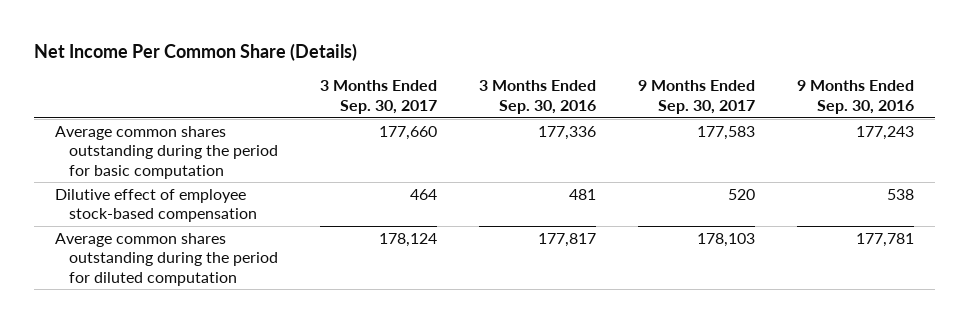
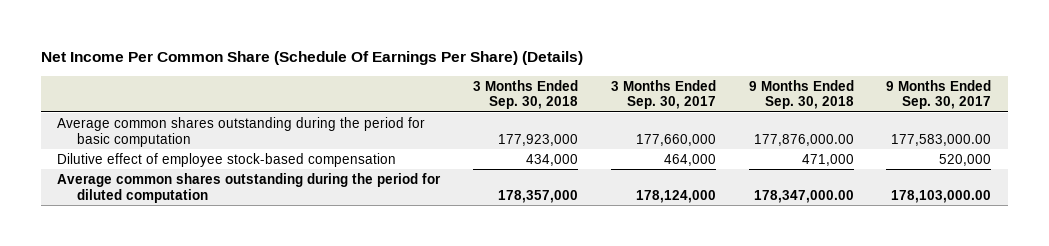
[34,43,358,62] Net Income Per Common Share (Details) -> [40,51,583,66] Net Income Per Common Share (Schedule Of Earnings Per Share) (Details)
[478,80,596,115] 3 Months Ended Sep. 30, 2016 -> none
[797,80,915,115] 9 Months Ended Sep. 30, 2016 -> none
none -> [473,79,579,110] 3 Months Ended Sep. 30, 2018
none -> [748,79,854,110] 9 Months Ended Sep. 30, 2018
[378,125,437,140] 177,660 -> [635,133,716,146] 177,660,000
[697,125,756,140] 177,583 -> [891,133,992,146] 177,583,000.00
[409,188,437,200] 464 -> [663,153,716,166] 464,000
[728,188,756,200] 520 -> [939,153,992,166] 520,000
[378,232,437,247] 178,124 -> [635,189,716,203] 178,124,000
[697,232,756,247] 178,103 -> [891,189,992,203] 178,103,000.00

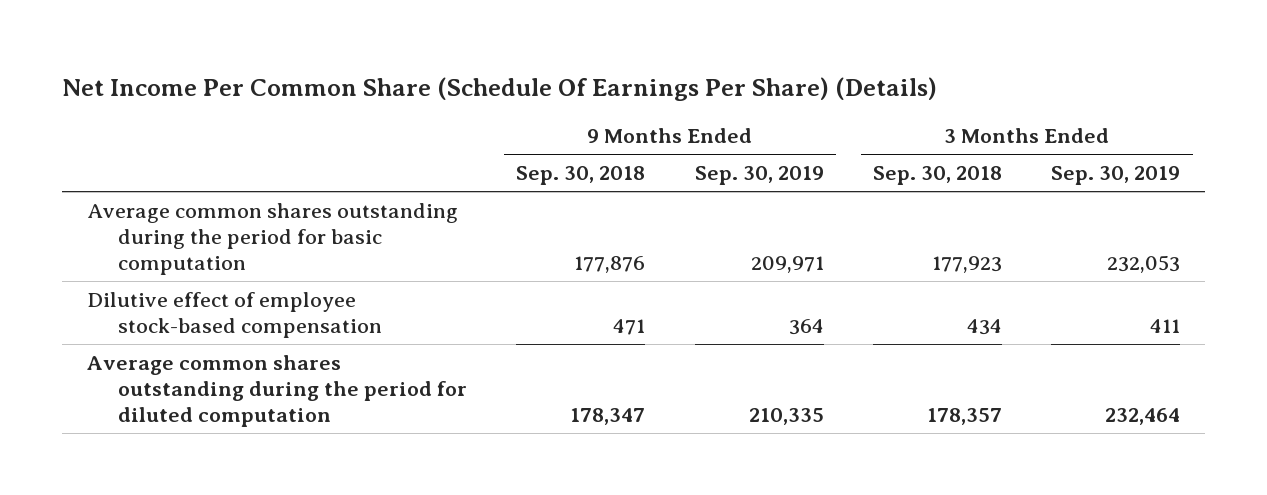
[610,79,716,110] 3 Months Ended Sep. 30, 2017 -> none
[886,79,992,110] 9 Months Ended Sep. 30, 2017 -> none
none -> [694,166,824,186] Sep. 30, 2019
none -> [1051,166,1181,186] Sep. 30, 2019
[498,133,579,146] 177,923,000 -> [931,256,1002,274] 177,923
[753,133,854,146] 177,876,000.00 -> [574,256,646,274] 177,876
[526,153,579,166] 434,000 -> [966,319,1002,336] 434
[801,153,854,166] 471,000 -> [613,319,646,336] 471
[498,189,579,203] 178,357,000 -> [926,408,1002,426] 178,357
[753,189,854,203] 178,347,000.00 -> [570,408,646,426] 178,347

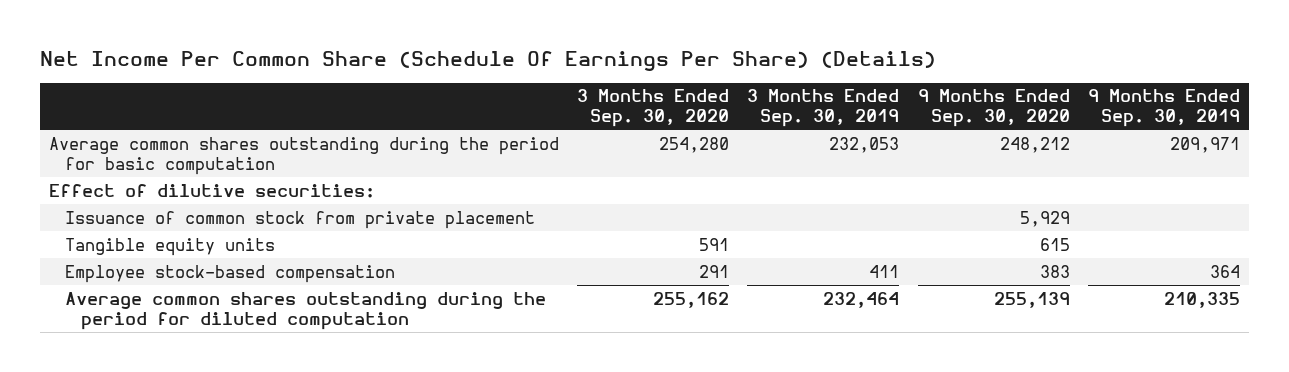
[516,166,646,186] Sep. 30, 2018 -> none
[872,166,1002,186] Sep. 30, 2018 -> none
none -> [577,89,730,128] 3 Months Ended Sep. 30, 2020
none -> [917,89,1070,128] 9 Months Ended Sep. 30, 2020
none -> [49,183,376,198] Effect of dilutive securities:
none -> [65,210,536,229] Issuance of common stock from private placement
none -> [65,237,276,256] Tangible equity units
[86,291,382,339] Dilutive effect of employee stock-based compensation -> [65,264,396,283] Employee stock-based compensation

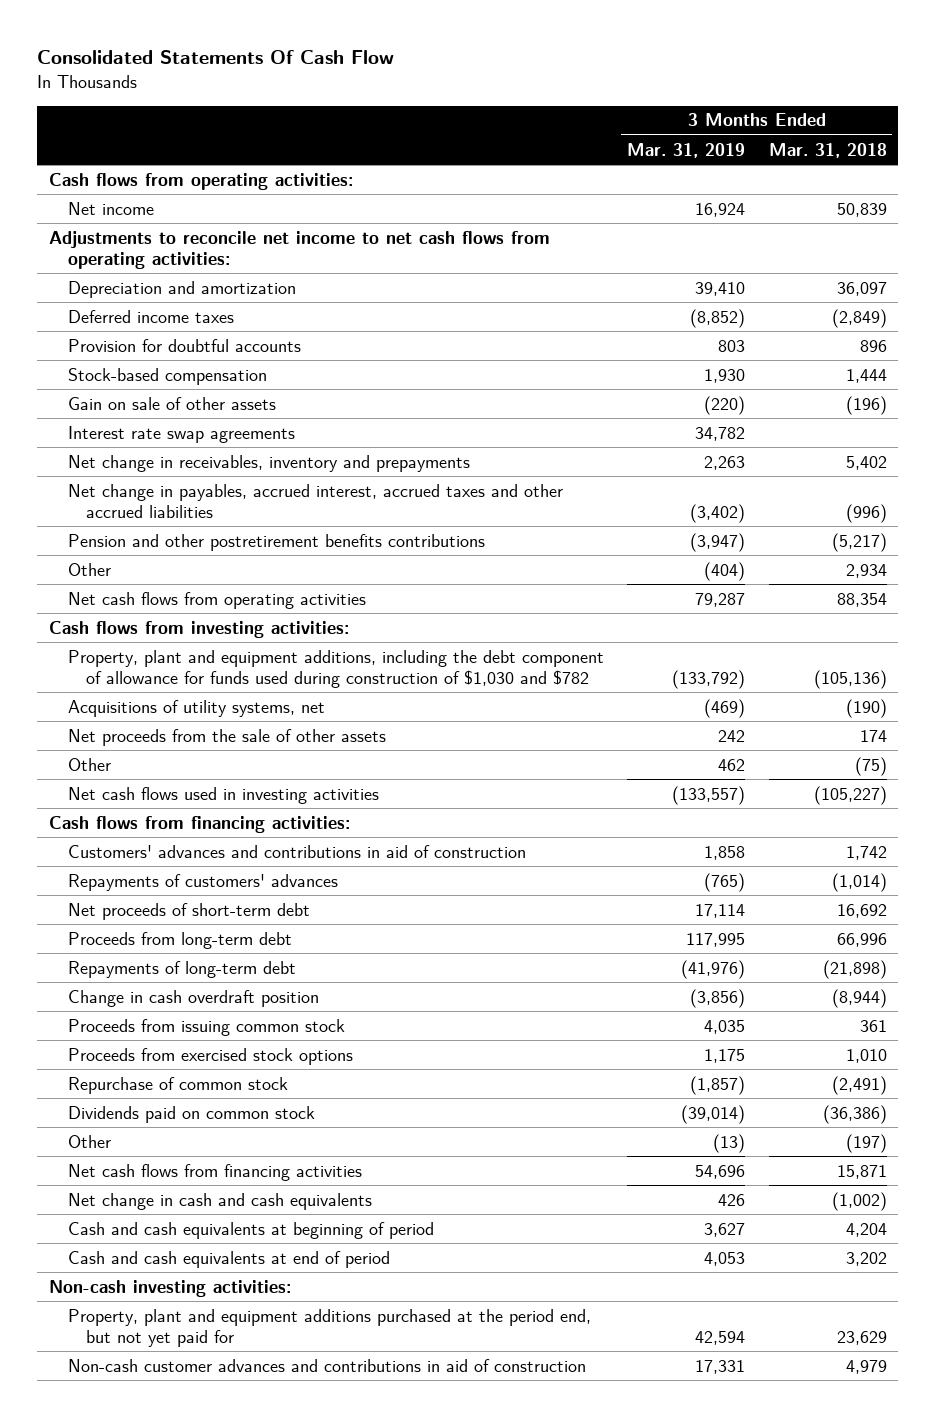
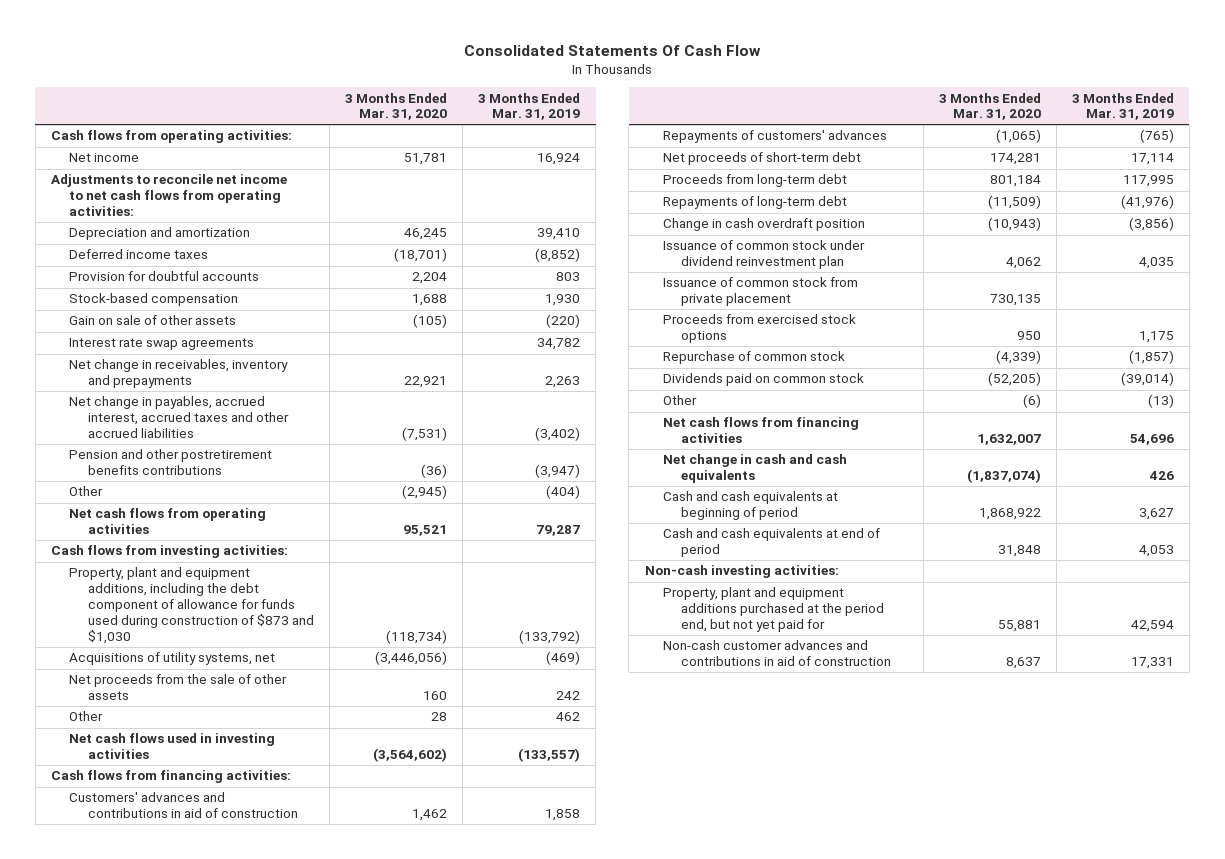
[768,142,887,158] Mar. 31, 2018 -> none
none -> [344,92,447,121] 3 Months Ended Mar. 31, 2020
[67,649,604,688] Property, plant and equipment additions, including the debt component of allowance for funds used during construction of $1,030 and $782 -> [69,567,314,645] Property, plant and equipment additions, including the debt component of allowance for funds used during construction of $873 and $1,030
[67,1018,345,1036] Proceeds from issuing common stock -> [662,240,865,270] Issuance of common stock under dividend reinvestment plan
none -> [662,277,858,307] Issuance of common stock from private placement

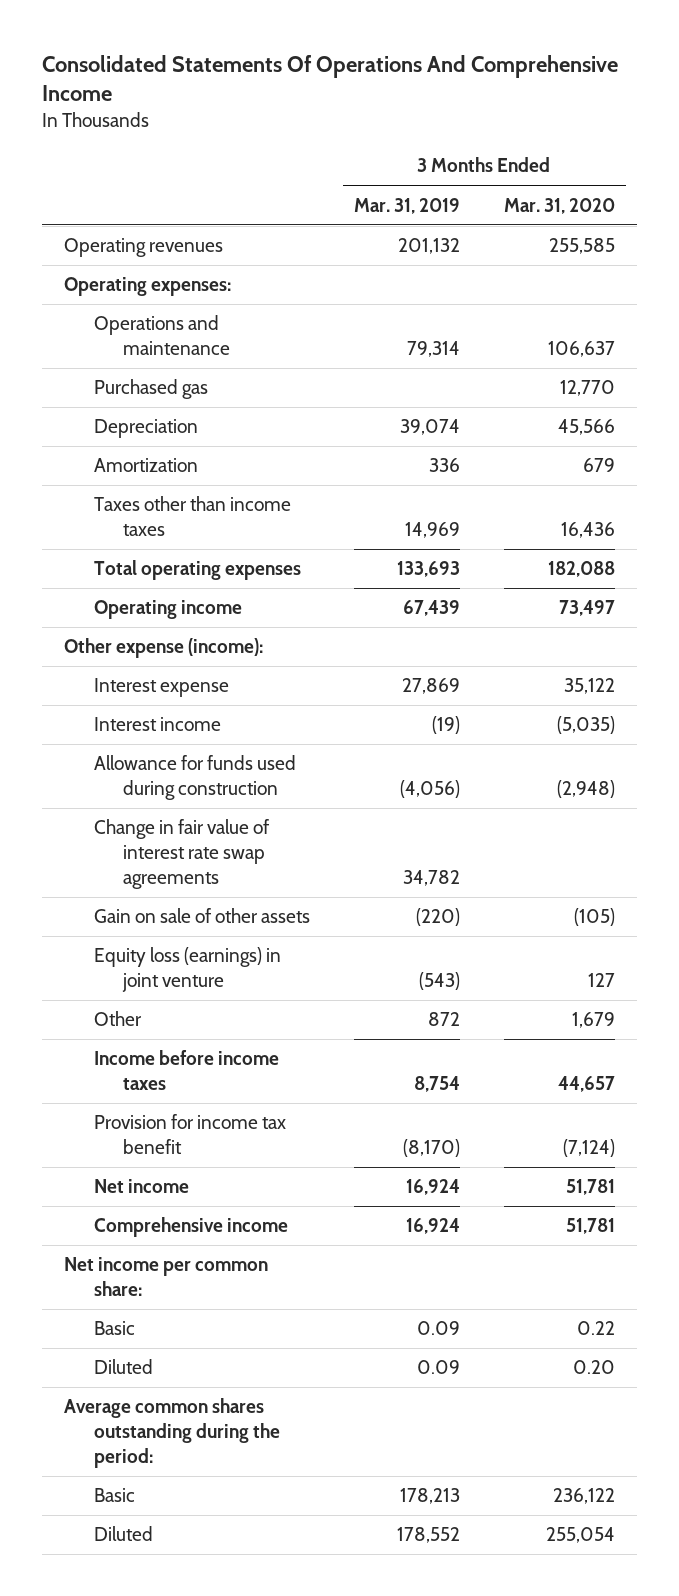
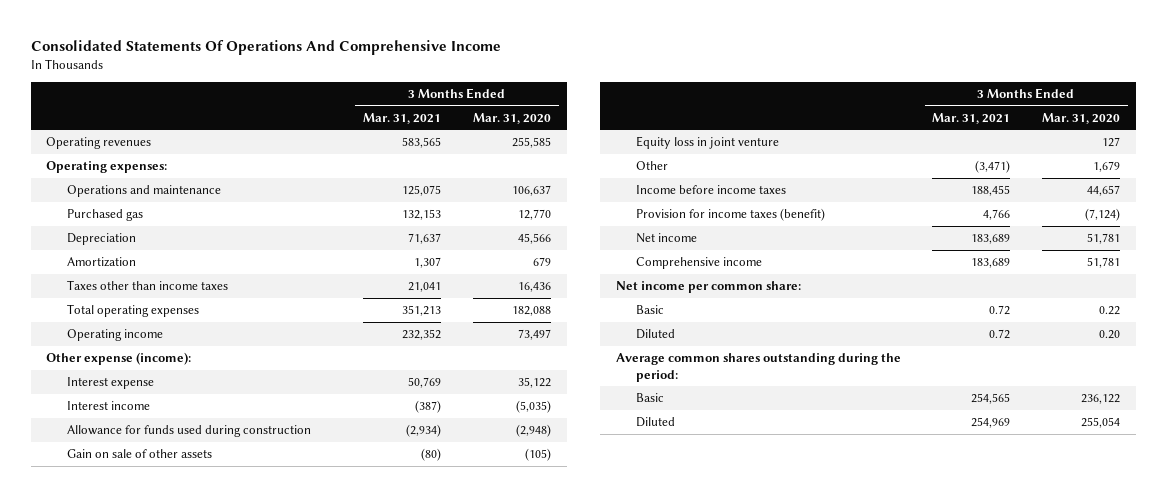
[353,197,460,214] Mar. 31, 2019 -> none
none -> [363,112,442,124] Mar. 31, 2021
[93,819,270,889] Change in fair value of interest rate swap agreements -> none
[93,947,281,992] Equity loss (earnings) in joint venture -> [636,136,780,150] Equity loss in joint venture
[93,1114,286,1154] Provision for income tax benefit -> [636,208,826,222] Provision for income taxes (benefit)

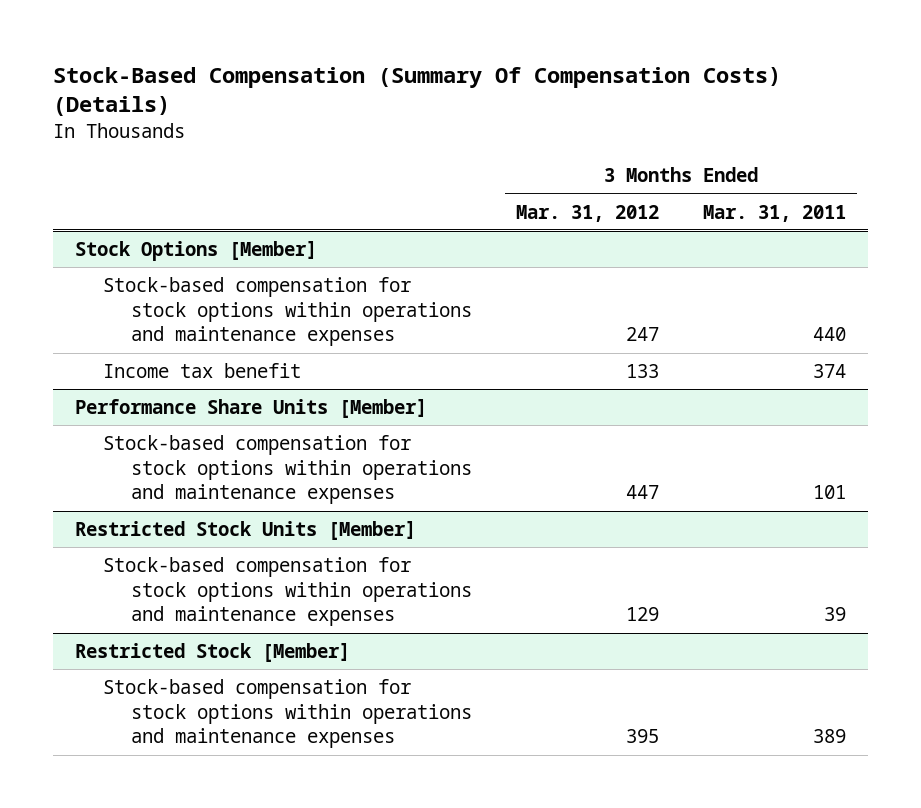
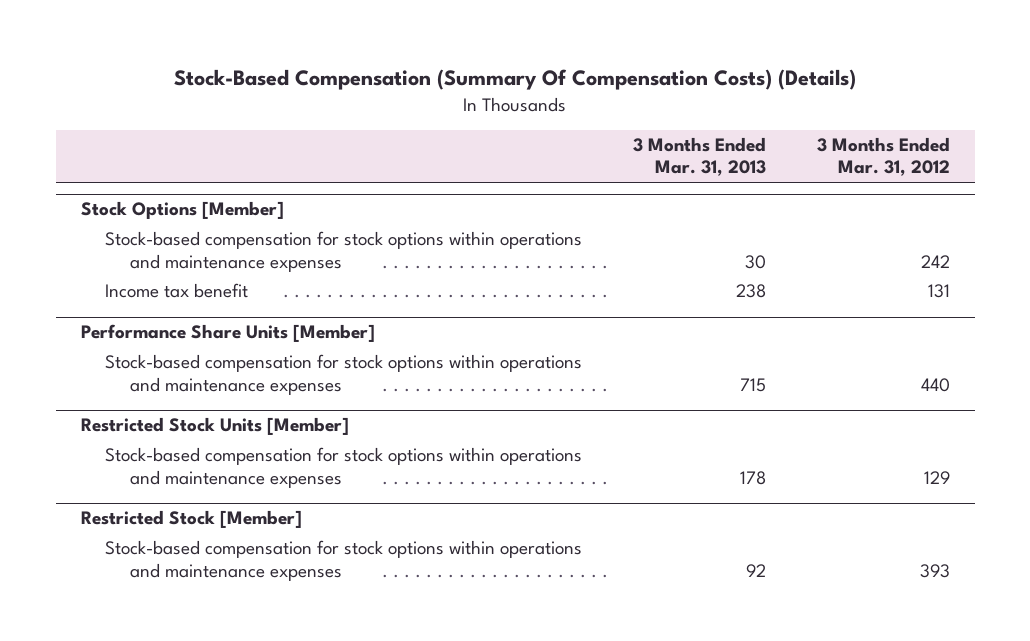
[702,204,846,222] Mar. 31, 2011 -> none
none -> [632,137,766,177] 3 Months Ended Mar. 31, 2013
[625,327,659,342] 247 -> [920,254,950,268] 242
[625,364,659,379] 133 -> [927,284,950,299] 131
[625,485,659,500] 447 -> [920,377,950,392] 440
[625,729,659,744] 395 -> [919,563,950,578] 393

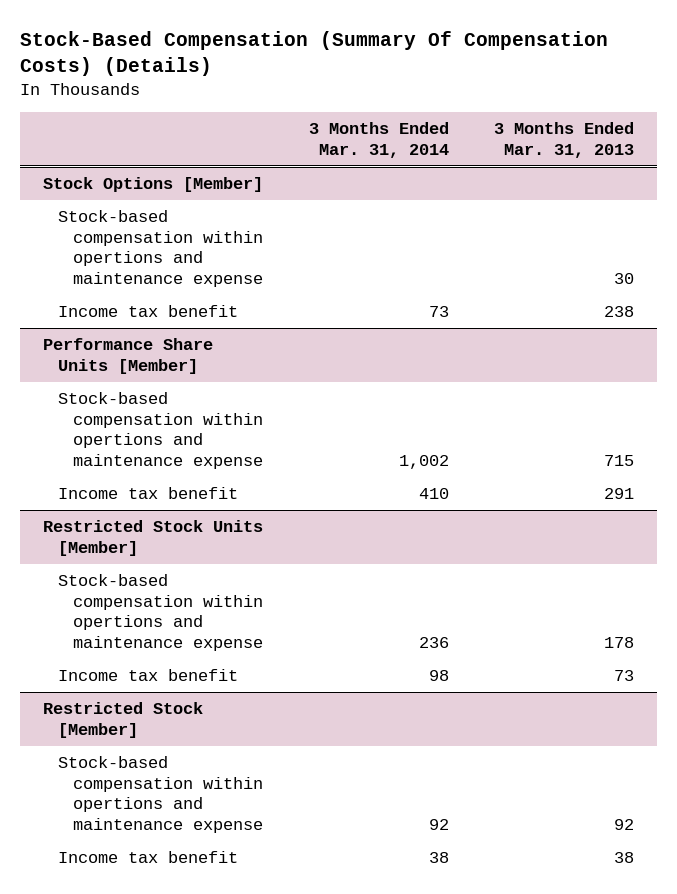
[816,137,950,177] 3 Months Ended Mar. 31, 2012 -> none
none -> [308,122,449,158] 3 Months Ended Mar. 31, 2014
[105,231,583,272] Stock-based compensation for stock options within operations and maintenance expenses -> [57,210,263,287] Stock-based compensation within opertions and maintenance expense
[105,354,583,395] Stock-based compensation for stock options within operations and maintenance expenses -> [57,392,263,469] Stock-based compensation within opertions and maintenance expense
none -> [57,487,238,500] Income tax benefit
[105,447,583,488] Stock-based compensation for stock options within operations and maintenance expenses -> [57,574,263,651] Stock-based compensation within opertions and maintenance expense
none -> [57,669,238,682] Income tax benefit
[105,540,583,581] Stock-based compensation for stock options within operations and maintenance expenses -> [57,756,263,833] Stock-based compensation within opertions and maintenance expense
none -> [57,851,238,864] Income tax benefit

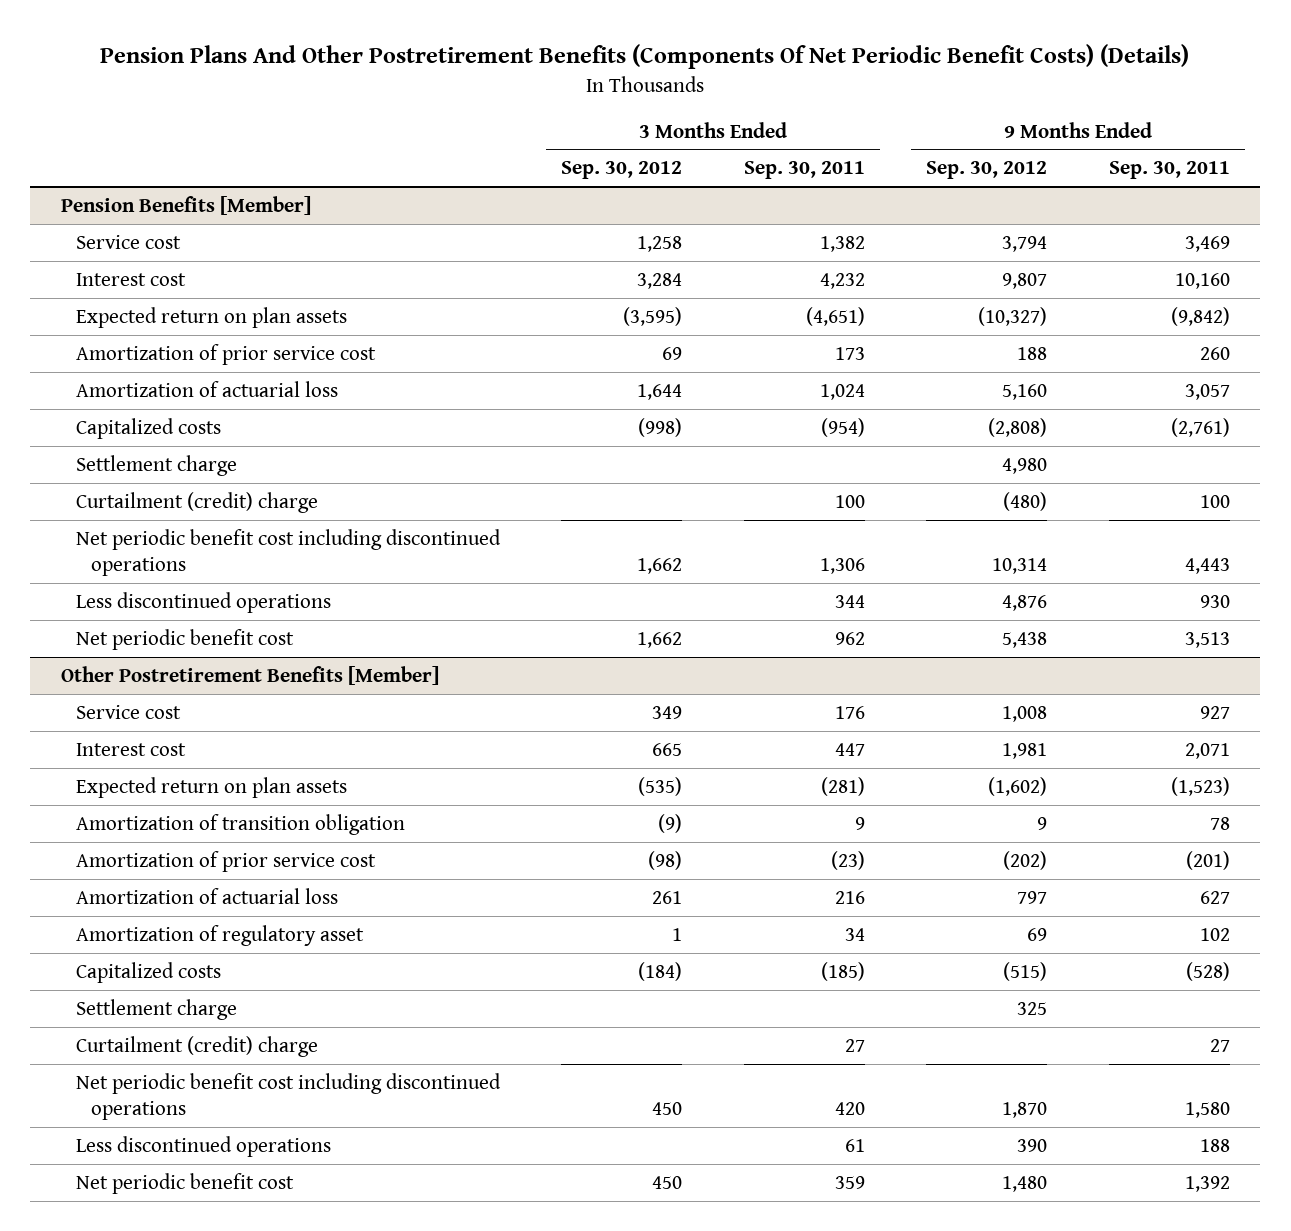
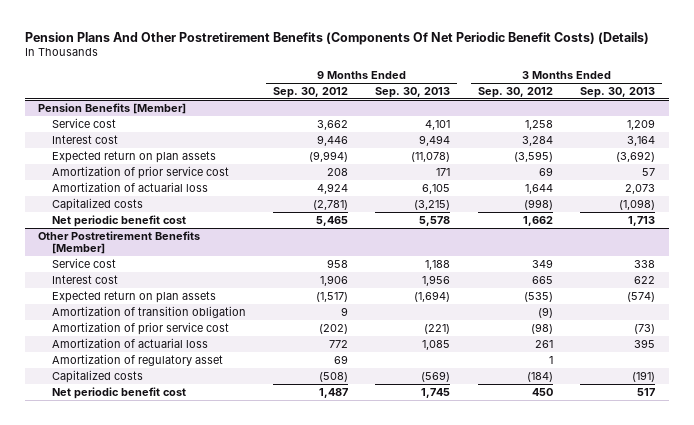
[743,161,865,180] Sep. 30, 2011 -> none
[1108,161,1230,180] Sep. 30, 2011 -> none
none -> [375,86,451,98] Sep. 30, 2013
none -> [580,86,656,98] Sep. 30, 2013
[76,454,238,476] Settlement charge -> none
[76,491,319,513] Curtailment (credit) charge -> none
[76,528,502,576] Net periodic benefit cost including discontinued operations -> none
[76,591,332,613] Less discontinued operations -> none
[1002,235,1048,252] 3,794 -> [317,119,349,130] 3,662
[1002,272,1048,289] 9,807 -> [317,134,349,146] 9,446
[978,306,1048,326] (10,327) -> [309,150,349,162] (9,994)
[1017,346,1048,360] 188 -> [327,167,349,176] 208
[1002,383,1048,400] 5,160 -> [317,182,349,194] 4,924
[988,417,1048,437] (2,808) -> [313,199,349,210] (2,781)
[1002,631,1048,648] 5,438 -> [316,215,349,226] 5,465
[1002,705,1048,722] 1,008 -> [327,258,349,268] 958
[1002,742,1048,759] 1,981 -> [320,274,349,286] 1,906
[988,776,1048,796] (1,602) -> [316,291,349,302] (1,517)
[1017,890,1048,904] 797 -> [329,339,349,348] 772
[76,998,238,1020] Settlement charge -> none
[76,1035,319,1057] Curtailment (credit) charge -> none
[76,1072,502,1120] Net periodic benefit cost including discontinued operations -> none
[76,1135,332,1157] Less discontinued operations -> none
[1003,961,1048,981] (515) -> [319,371,349,382] (508)
[1002,1175,1048,1192] 1,480 -> [319,387,349,398] 1,487

